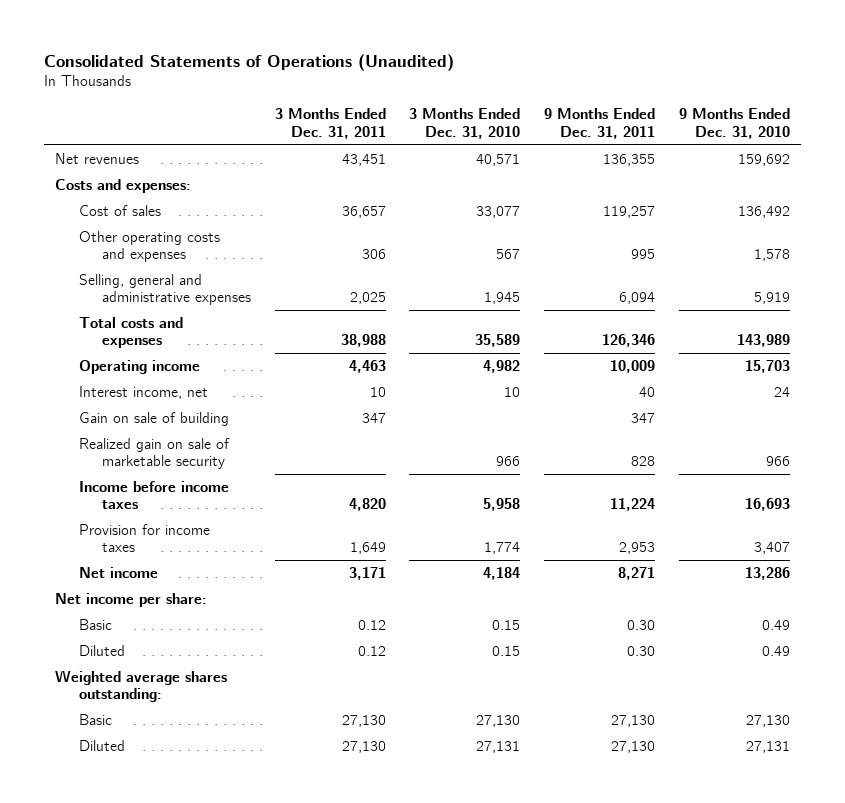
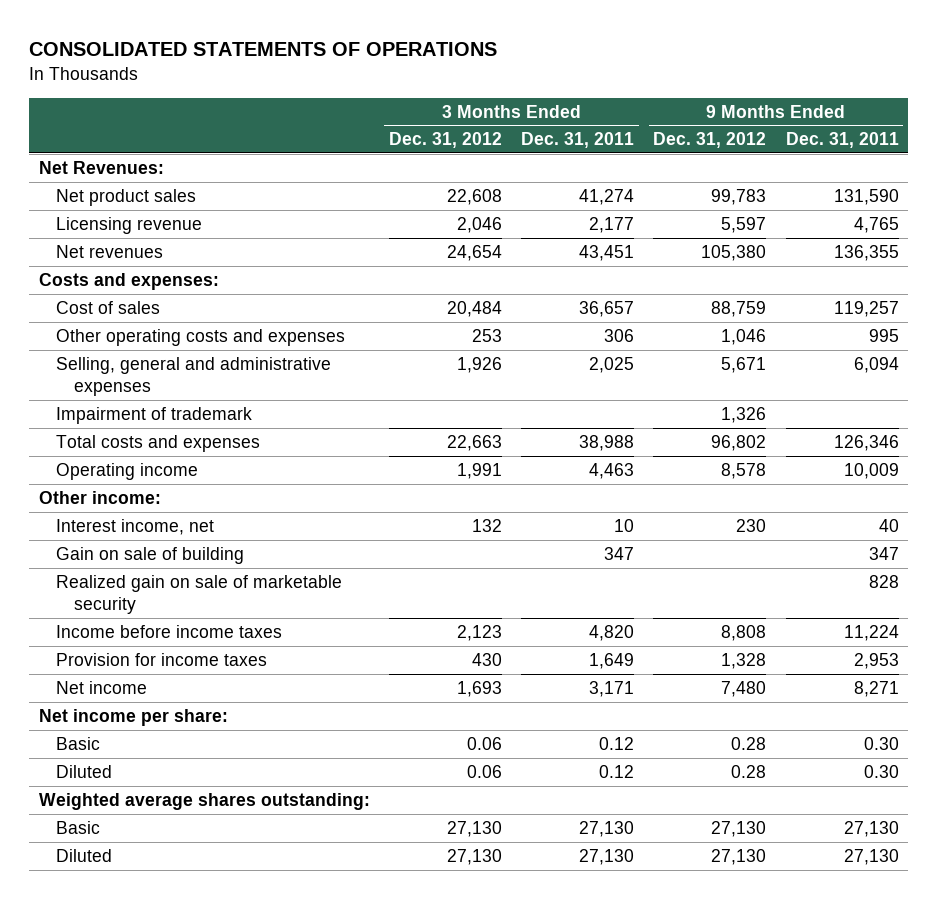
[43,53,454,71] Consolidated Statements of Operations (Unaudited) -> [29,42,498,57] CONSOLIDATED STATEMENTS OF OPERATIONS
[409,108,521,139] 3 Months Ended Dec. 31, 2010 -> none
[678,108,790,139] 9 Months Ended Dec. 31, 2010 -> none
none -> [388,132,502,149] Dec. 31, 2012
none -> [653,132,767,149] Dec. 31, 2012
none -> [38,160,164,174] Net Revenues:
none -> [56,188,197,206] Net product sales
none -> [56,216,203,234] Licensing revenue
none -> [56,406,253,424] Impairment of trademark
none -> [38,490,161,504] Other income:

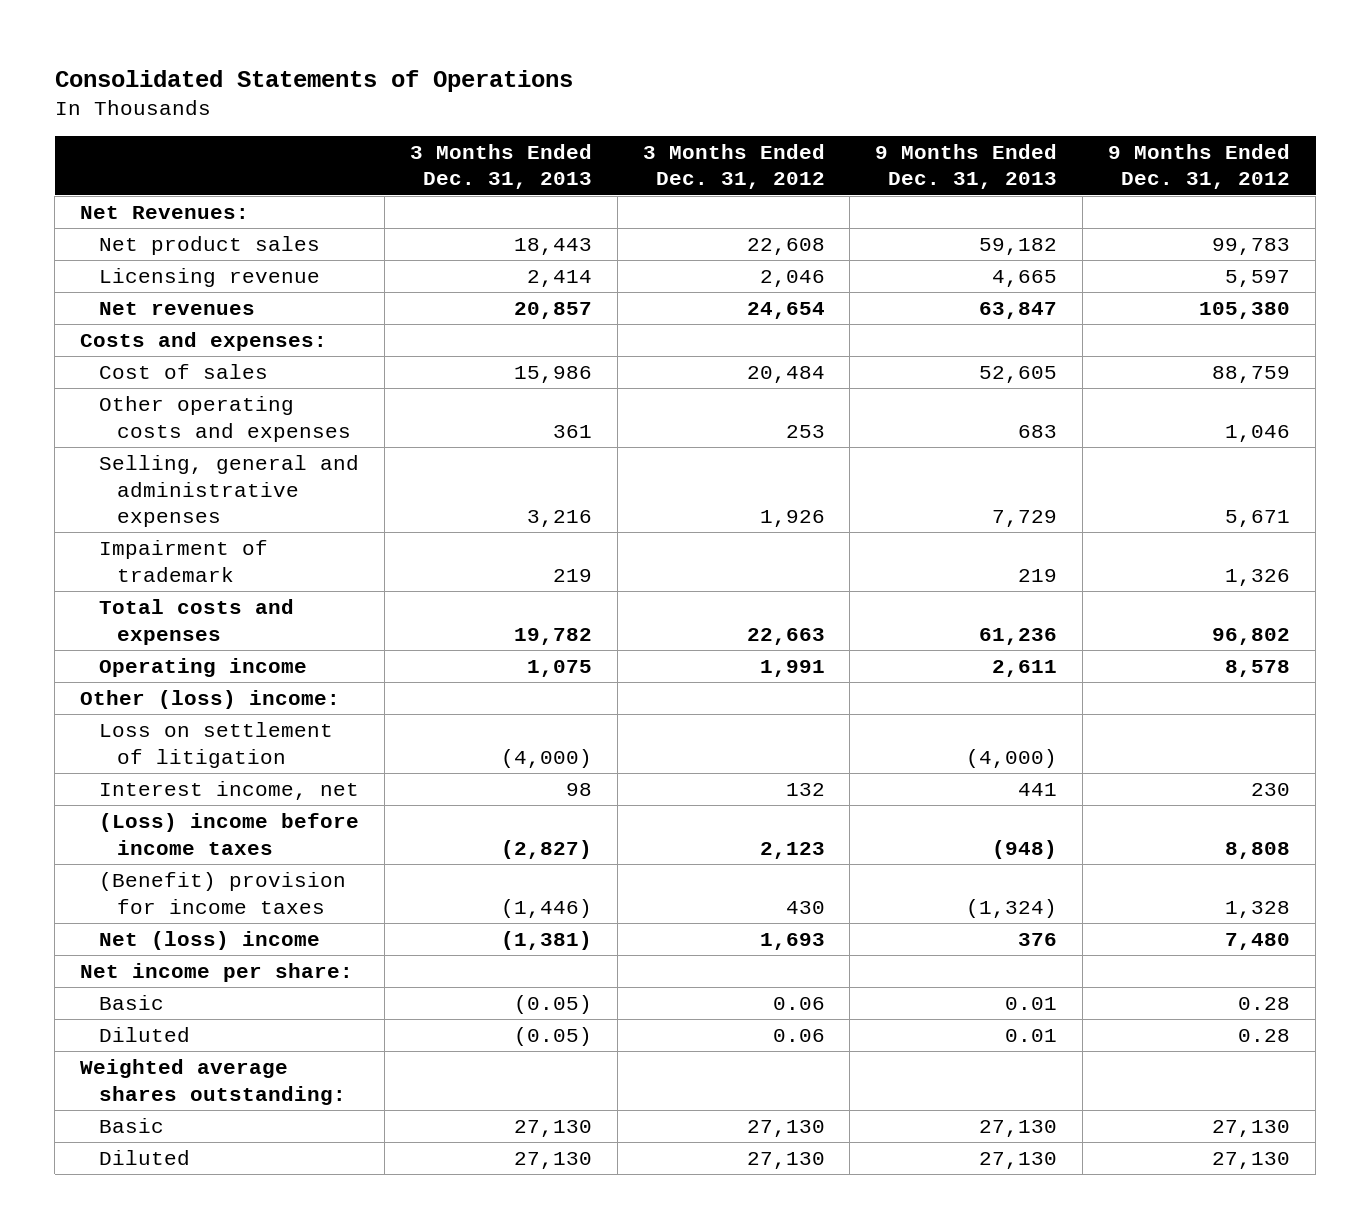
[29,42,498,57] CONSOLIDATED STATEMENTS OF OPERATIONS -> [54,69,573,92] Consolidated Statements of Operations
[521,132,635,149] Dec. 31, 2011 -> none
[785,132,899,149] Dec. 31, 2011 -> none
none -> [409,143,592,190] 3 Months Ended Dec. 31, 2013
none -> [875,143,1058,190] 9 Months Ended Dec. 31, 2013
[38,490,161,504] Other income: -> [80,689,341,709] Other (loss) income:
none -> [98,721,333,768] Loss on settlement of litigation
[56,546,245,564] Gain on sale of building -> none
[56,574,343,615] Realized gain on sale of marketable security -> none
[56,624,283,638] Income before income taxes -> [98,812,359,855] (Loss) income before income taxes
[56,652,268,666] Provision for income taxes -> [98,871,346,914] (Benefit) provision for income taxes
[56,680,148,694] Net income -> [98,930,320,950] Net (loss) income

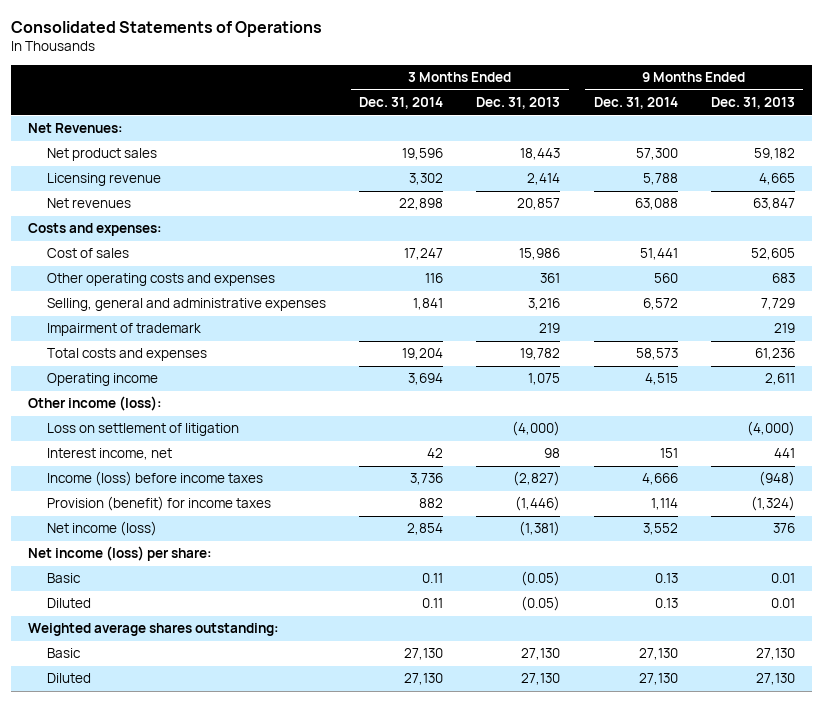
[642,143,825,190] 3 Months Ended Dec. 31, 2012 -> none
[1108,143,1291,190] 9 Months Ended Dec. 31, 2012 -> none
none -> [359,97,444,110] Dec. 31, 2014
none -> [593,97,678,110] Dec. 31, 2014
[80,689,341,709] Other (loss) income: -> [27,396,162,412] Other income (loss):
[98,812,359,855] (Loss) income before income taxes -> [46,471,263,487] Income (loss) before income taxes
[98,871,346,914] (Benefit) provision for income taxes -> [46,496,271,512] Provision (benefit) for income taxes
[98,930,320,950] Net (loss) income -> [46,521,157,537] Net income (loss)
[80,962,354,982] Net income per share: -> [27,546,212,562] Net income (loss) per share:

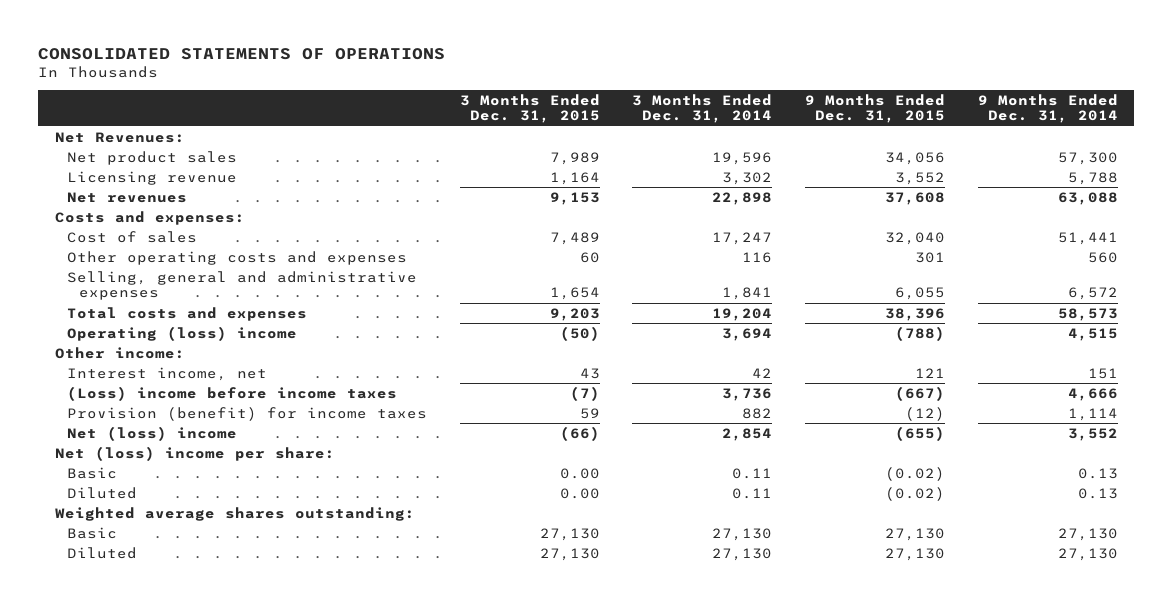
[11,20,323,37] Consolidated Statements of Operations -> [38,47,446,60] CONSOLIDATED STATEMENTS OF OPERATIONS
[476,97,561,110] Dec. 31, 2013 -> none
[710,97,795,110] Dec. 31, 2013 -> none
none -> [459,93,600,124] 3 Months Ended Dec. 31, 2015
none -> [804,93,945,124] 9 Months Ended Dec. 31, 2015
[46,323,201,337] Impairment of trademark -> none
[46,423,239,437] Loss on settlement of litigation -> none
[46,373,158,387] Operating income -> [66,325,297,341] Operating (loss) income
[27,396,162,412] Other income (loss): -> [54,346,185,359] Other income:
[46,471,263,487] Income (loss) before income taxes -> [66,385,397,401] (Loss) income before income taxes
[46,521,157,537] Net income (loss) -> [66,425,237,441] Net (loss) income
[27,546,212,562] Net income (loss) per share: -> [54,445,335,461] Net (loss) income per share:

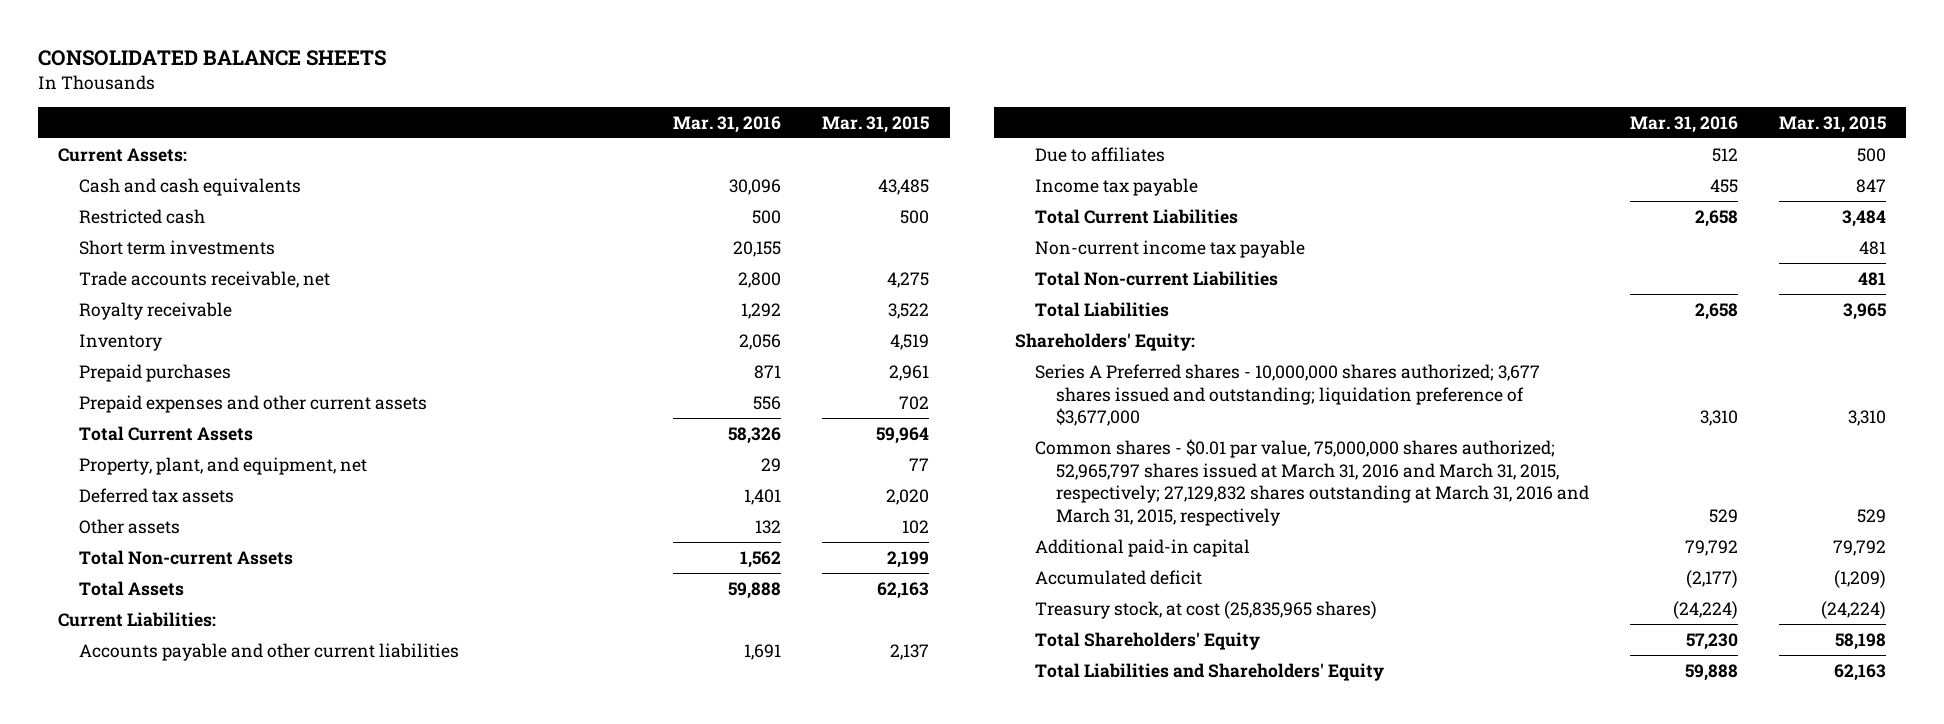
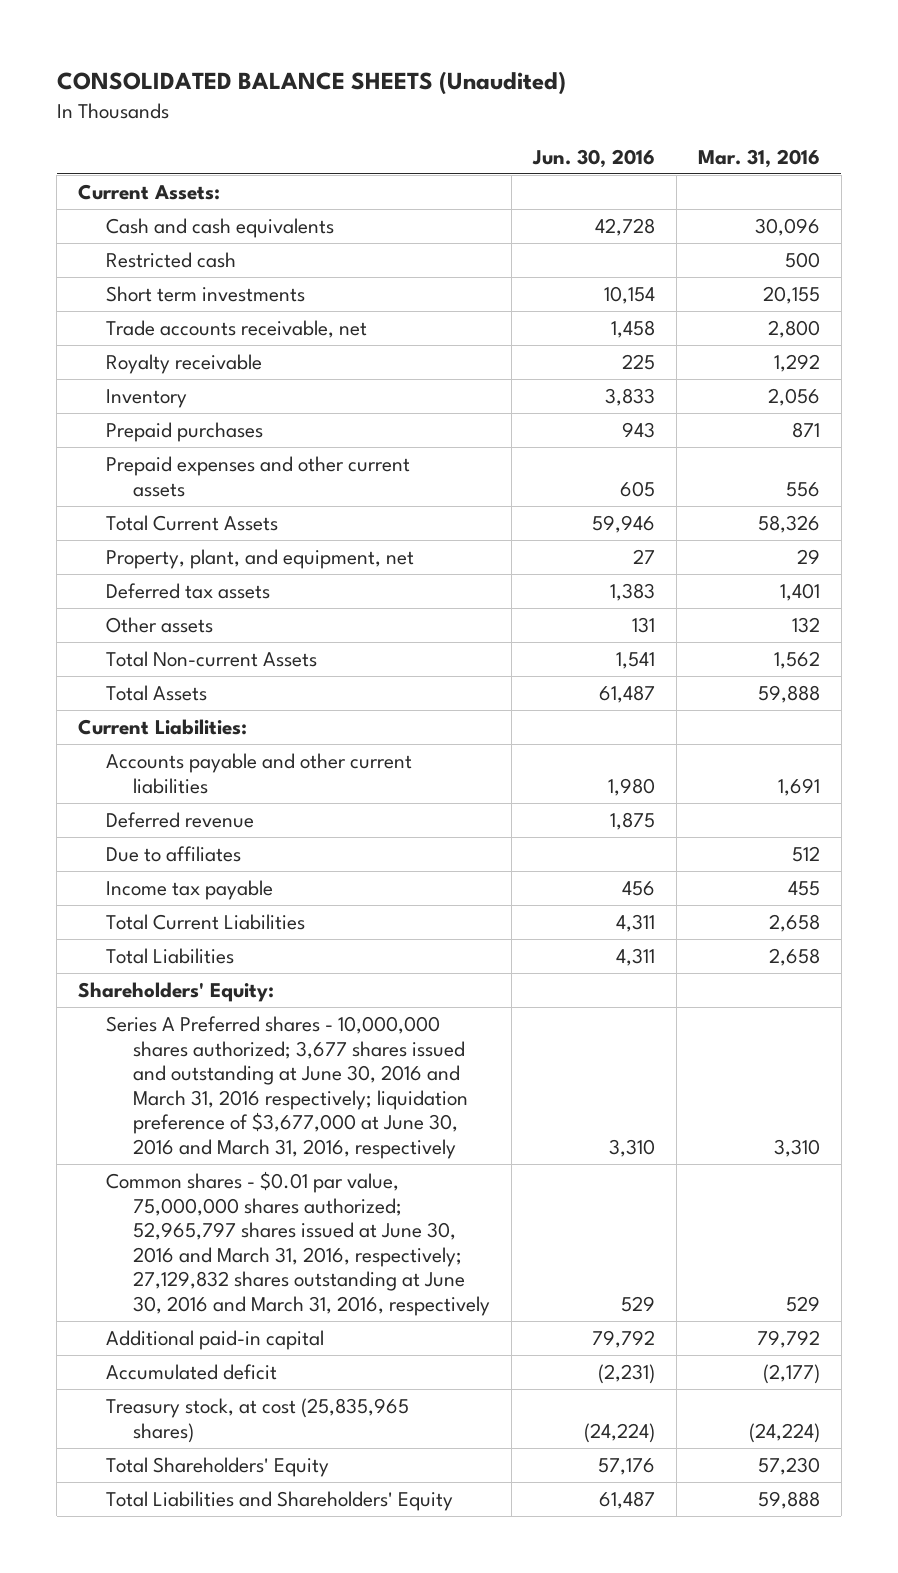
[37,50,386,67] CONSOLIDATED BALANCE SHEETS -> [56,71,566,96] CONSOLIDATED BALANCE SHEETS (Unaudited)
[822,115,930,133] Mar. 31, 2015 -> none
none -> [532,148,656,168] Jun. 30, 2016
none -> [105,812,254,829] Deferred revenue
[1035,239,1306,258] Non-current income tax payable -> none
[1035,270,1279,286] Total Non-current Liabilities -> none
[1035,363,1541,427] Series A Preferred shares - 10,000,000 shares authorized; 3,677 shares issued and outstanding; liquidation preference of $3,677,000 -> [105,1016,469,1159] Series A Preferred shares - 10,000,000 shares authorized; 3,677 shares issued and outstanding at June 30, 2016 and March 31, 2016 respectively; liquidation preference of $3,677,000 at June 30, 2016 and March 31, 2016, respectively
[1035,438,1589,527] Common shares - $0.01 par value, 75,000,000 shares authorized; 52,965,797 shares issued at March 31, 2016 and March 31, 2015, respectively; 27,129,832 shares outstanding at March 31, 2016 and March 31, 2015, respectively -> [105,1171,491,1316] Common shares - $0.01 par value, 75,000,000 shares authorized; 52,965,797 shares issued at June 30, 2016 and March 31, 2016, respectively; 27,129,832 shares outstanding at June 30, 2016 and March 31, 2016, respectively

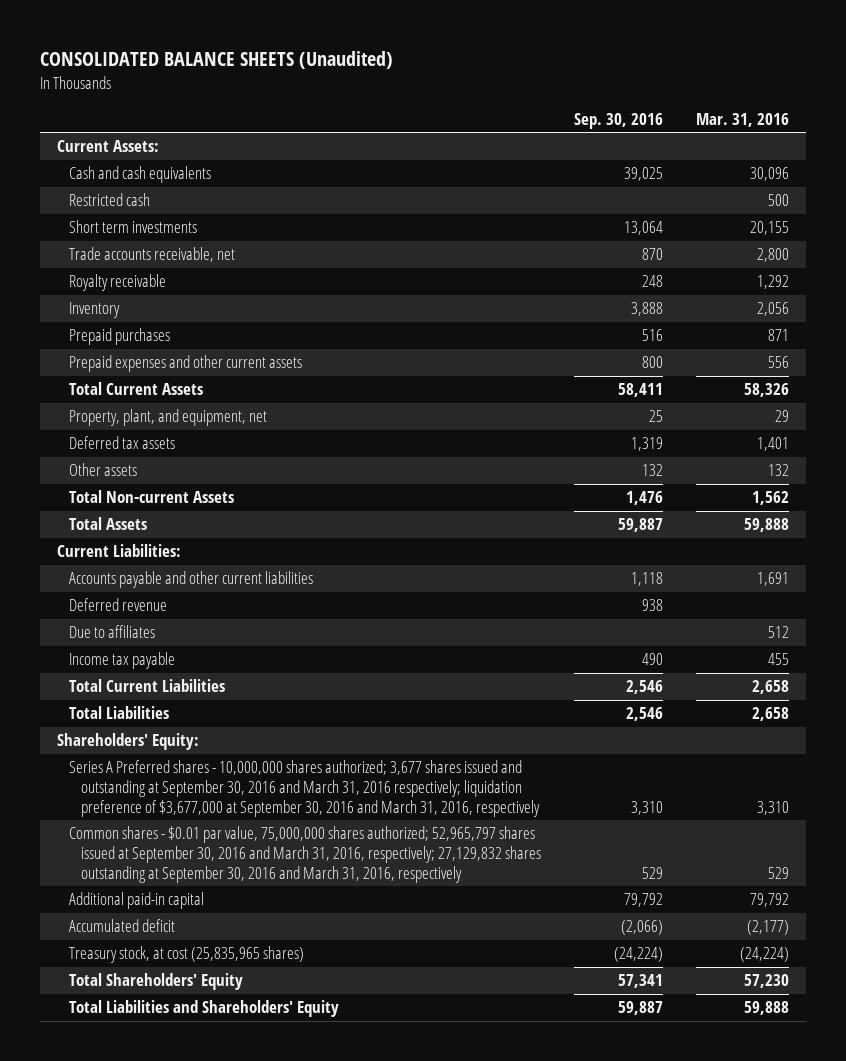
[532,148,656,168] Jun. 30, 2016 -> none
none -> [573,112,663,129] Sep. 30, 2016
[105,1016,469,1159] Series A Preferred shares - 10,000,000 shares authorized; 3,677 shares issued and outstanding at June 30, 2016 and March 31, 2016 respectively; liquidation preference of $3,677,000 at June 30, 2016 and March 31, 2016, respectively -> [68,760,540,817] Series A Preferred shares - 10,000,000 shares authorized; 3,677 shares issued and outstanding at September 30, 2016 and March 31, 2016 respectively; liquidation preference of $3,677,000 at September 30, 2016 and March 31, 2016, respectively
[105,1171,491,1316] Common shares - $0.01 par value, 75,000,000 shares authorized; 52,965,797 shares issued at June 30, 2016 and March 31, 2016, respectively; 27,129,832 shares outstanding at June 30, 2016 and March 31, 2016, respectively -> [68,826,541,883] Common shares - $0.01 par value, 75,000,000 shares authorized; 52,965,797 shares issued at September 30, 2016 and March 31, 2016, respectively; 27,129,832 shares outstanding at September 30, 2016 and March 31, 2016, respectively

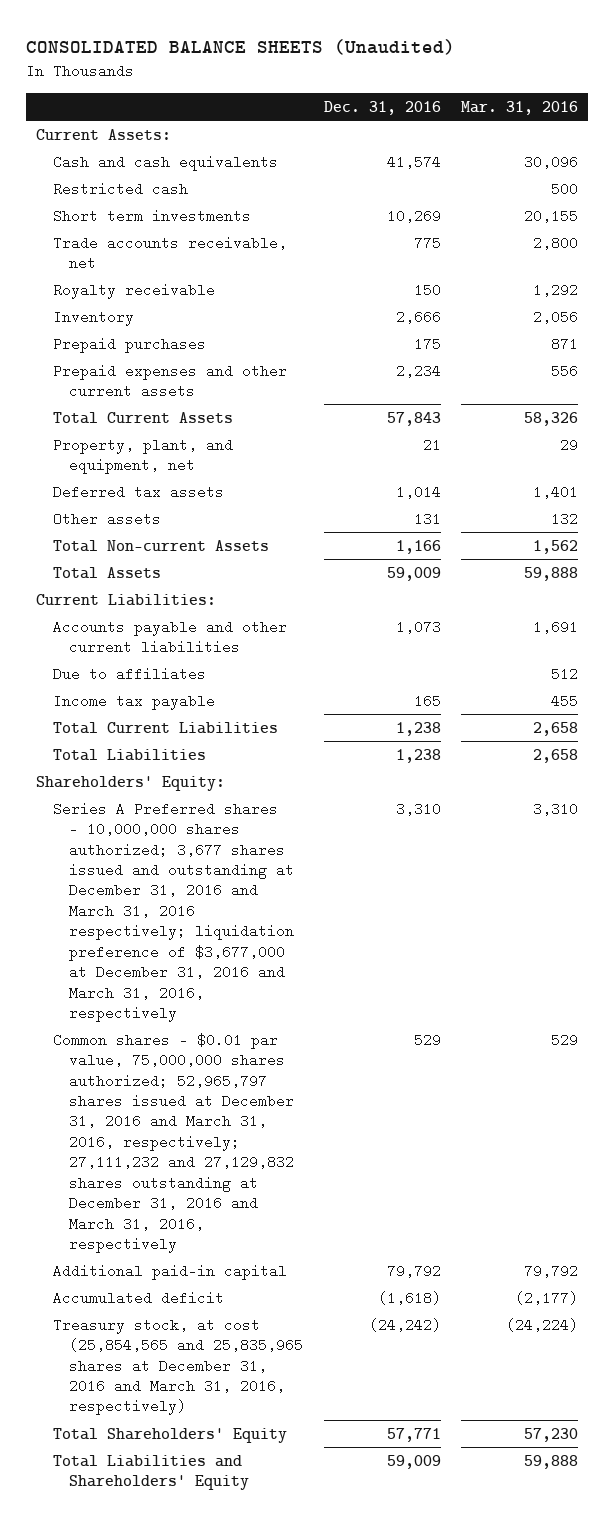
[573,112,663,129] Sep. 30, 2016 -> none
none -> [323,101,441,116] Dec. 31, 2016
[68,598,167,612] Deferred revenue -> none
[68,760,540,817] Series A Preferred shares - 10,000,000 shares authorized; 3,677 shares issued and outstanding at September 30, 2016 and March 31, 2016 respectively; liquidation preference of $3,677,000 at September 30, 2016 and March 31, 2016, respectively -> [52,801,295,1023] Series A Preferred shares - 10,000,000 shares authorized; 3,677 shares issued and outstanding at December 31, 2016 and March 31, 2016 respectively; liquidation preference of $3,677,000 at December 31, 2016 and March 31, 2016, respectively
[68,826,541,883] Common shares - $0.01 par value, 75,000,000 shares authorized; 52,965,797 shares issued at September 30, 2016 and March 31, 2016, respectively; 27,129,832 shares outstanding at September 30, 2016 and March 31, 2016, respectively -> [52,1032,295,1254] Common shares - $0.01 par value, 75,000,000 shares authorized; 52,965,797 shares issued at December 31, 2016 and March 31, 2016, respectively; 27,111,232 and 27,129,832 shares outstanding at December 31, 2016 and March 31, 2016, respectively
[68,946,304,964] Treasury stock, at cost (25,835,965 shares) -> [52,1317,304,1416] Treasury stock, at cost (25,854,565 and 25,835,965 shares at December 31, 2016 and March 31, 2016, respectively)

